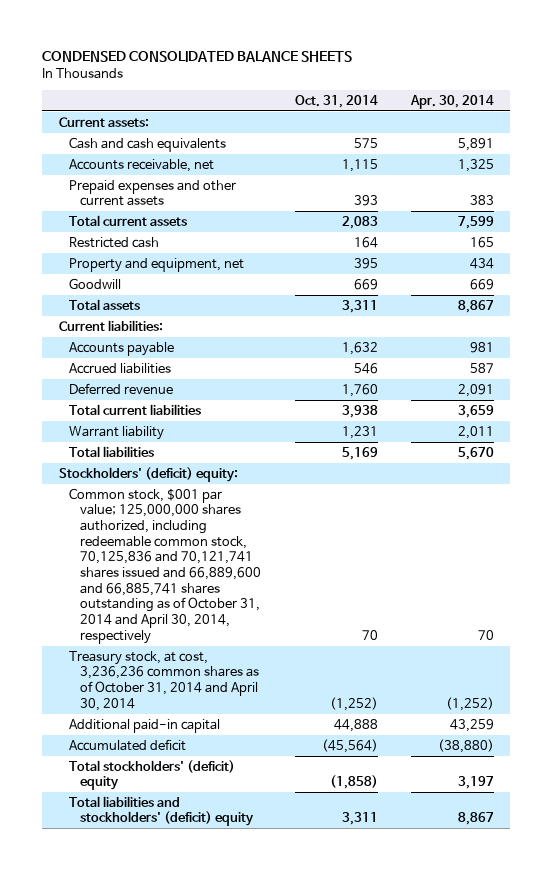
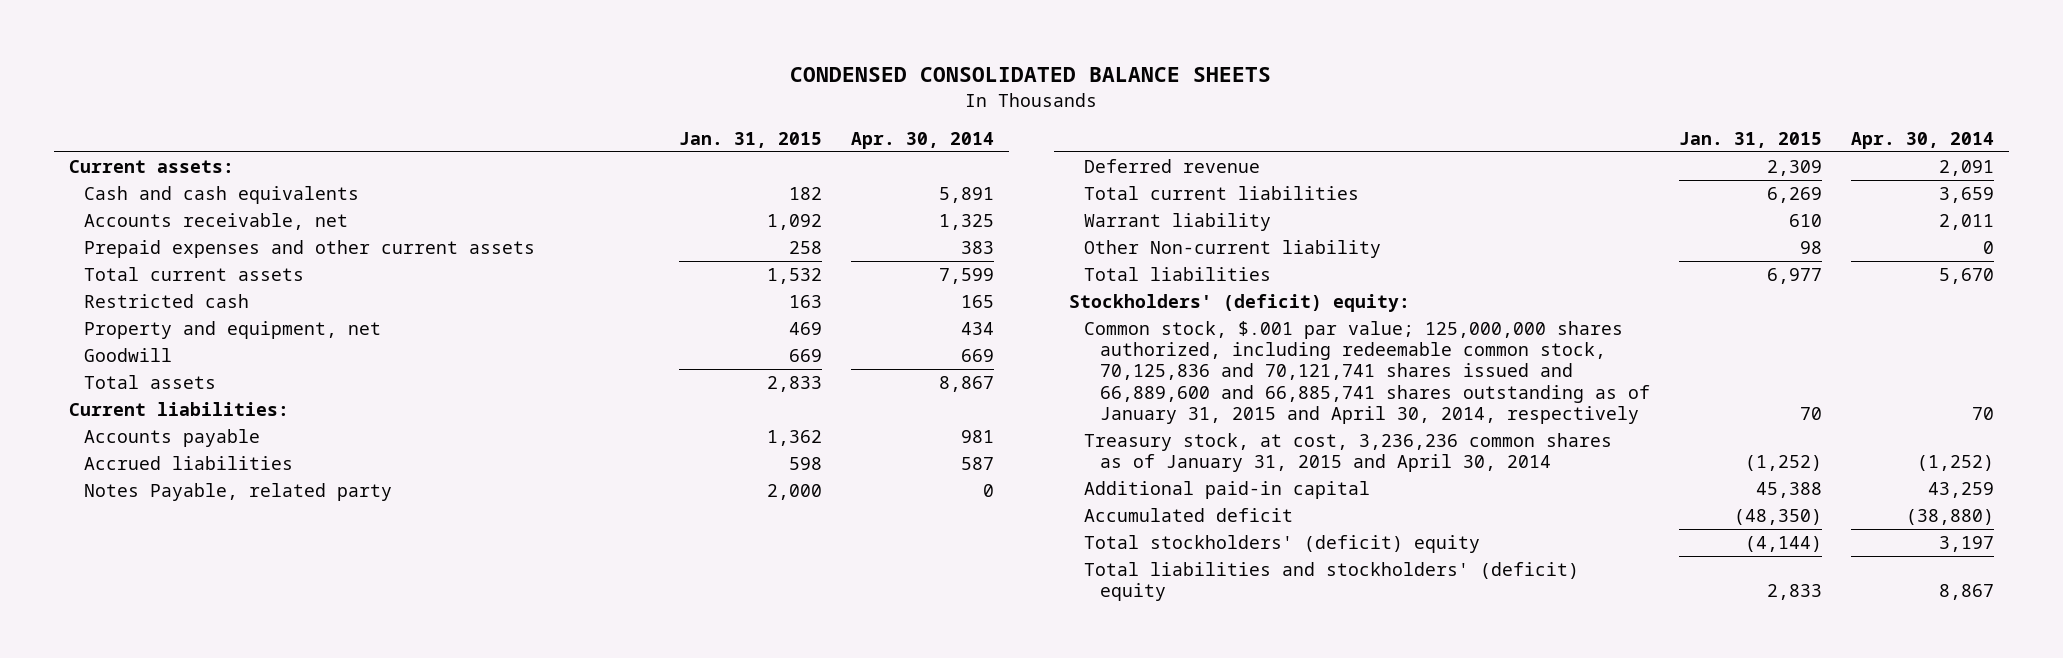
[294,94,378,108] Oct. 31, 2014 -> none
none -> [679,132,823,149] Jan. 31, 2015
none -> [84,482,393,501] Notes Payable, related party
none -> [1084,239,1382,258] Other Non-current liability
[69,487,262,644] Common stock, $001 par value; 125,000,000 shares authorized, including redeemable common stock, 70,125,836 and 70,121,741 shares issued and 66,889,600 and 66,885,741 shares outstanding as of October 31, 2014 and April 30, 2014, respectively -> [1084,320,1650,424] Common stock, $.001 par value; 125,000,000 shares authorized, including redeemable common stock, 70,125,836 and 70,121,741 shares issued and 66,889,600 and 66,885,741 shares outstanding as of January 31, 2015 and April 30, 2014, respectively
[69,650,260,711] Treasury stock, at cost, 3,236,236 common shares as of October 31, 2014 and April 30, 2014 -> [1084,432,1613,473] Treasury stock, at cost, 3,236,236 common shares as of January 31, 2015 and April 30, 2014

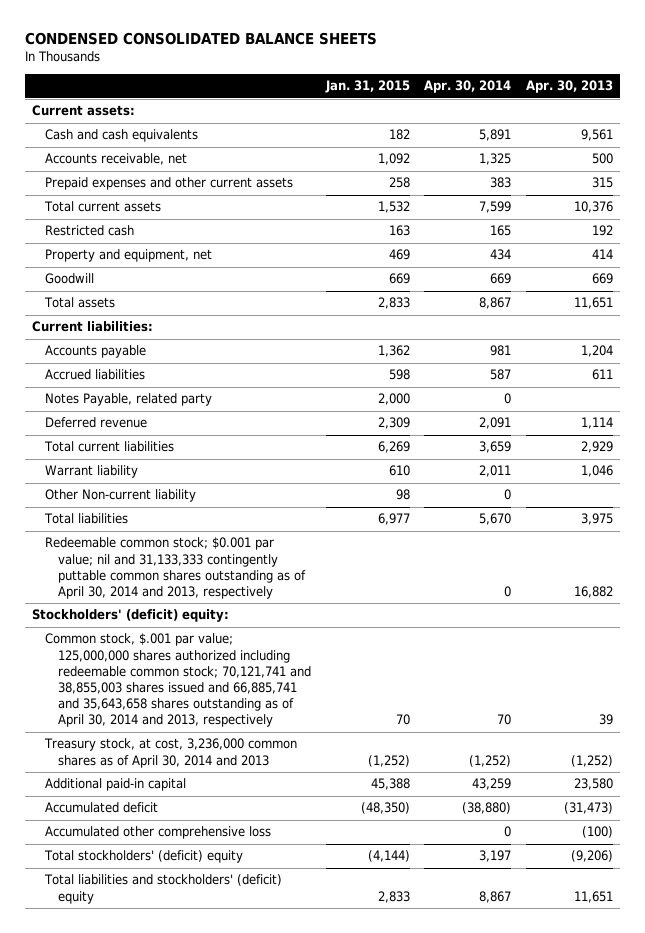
none -> [525,80,613,94] Apr. 30, 2013
none -> [44,537,306,600] Redeemable common stock; $0.001 par value; nil and 31,133,333 contingently puttable common shares outstanding as of April 30, 2014 and 2013, respectively
[1084,320,1650,424] Common stock, $.001 par value; 125,000,000 shares authorized, including redeemable common stock, 70,125,836 and 70,121,741 shares issued and 66,889,600 and 66,885,741 shares outstanding as of January 31, 2015 and April 30, 2014, respectively -> [44,633,311,728] Common stock, $.001 par value; 125,000,000 shares authorized including redeemable common stock; 70,121,741 and 38,855,003 shares issued and 66,885,741 and 35,643,658 shares outstanding as of April 30, 2014 and 2013, respectively
[1084,432,1613,473] Treasury stock, at cost, 3,236,236 common shares as of January 31, 2015 and April 30, 2014 -> [43,738,297,768] Treasury stock, at cost, 3,236,000 common shares as of April 30, 2014 and 2013
none -> [44,826,271,840] Accumulated other comprehensive loss

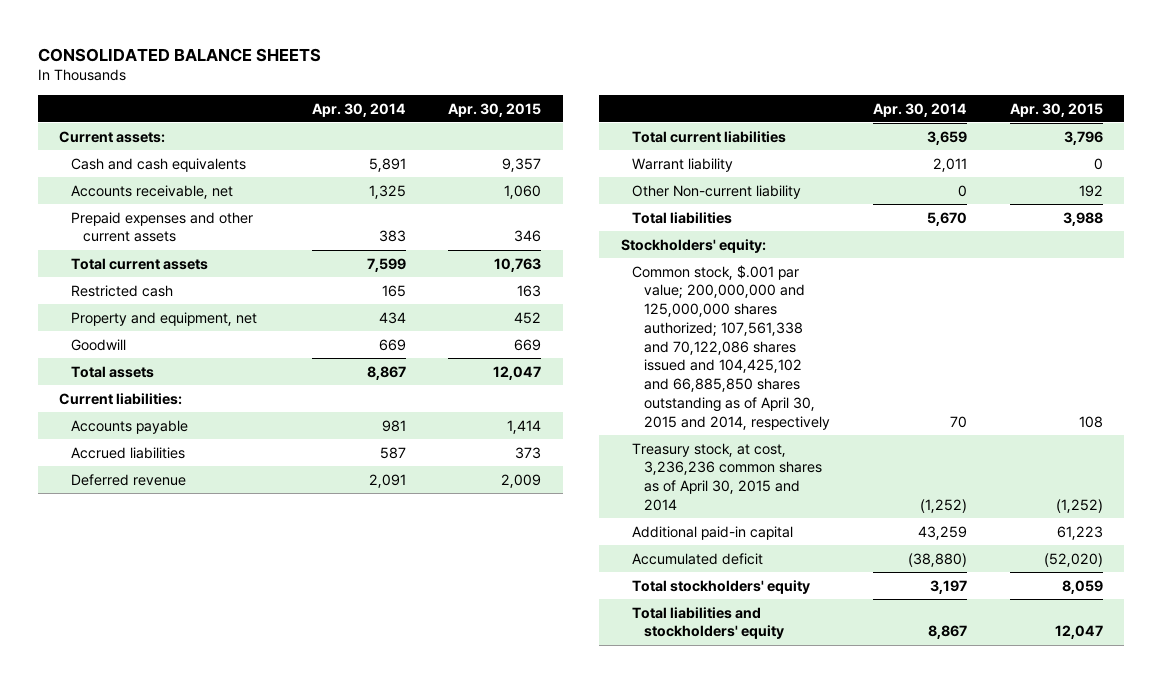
[24,32,377,46] CONDENSED CONSOLIDATED BALANCE SHEETS -> [37,47,321,62] CONSOLIDATED BALANCE SHEETS
[324,80,410,94] Jan. 31, 2015 -> none
[525,80,613,94] Apr. 30, 2013 -> none
none -> [448,102,542,117] Apr. 30, 2015
[44,393,212,407] Notes Payable, related party -> none
[44,537,306,600] Redeemable common stock; $0.001 par value; nil and 31,133,333 contingently puttable common shares outstanding as of April 30, 2014 and 2013, respectively -> none
[32,609,230,623] Stockholders' (deficit) equity: -> [620,238,766,253] Stockholders' equity:
[44,633,311,728] Common stock, $.001 par value; 125,000,000 shares authorized including redeemable common stock; 70,121,741 and 38,855,003 shares issued and 66,885,741 and 35,643,658 shares outstanding as of April 30, 2014 and 2013, respectively -> [632,264,831,430] Common stock, $.001 par value; 200,000,000 and 125,000,000 shares authorized; 107,561,338 and 70,122,086 shares issued and 104,425,102 and 66,885,850 shares outstanding as of April 30, 2015 and 2014, respectively
[43,738,297,768] Treasury stock, at cost, 3,236,000 common shares as of April 30, 2014 and 2013 -> [632,442,823,511] Treasury stock, at cost, 3,236,236 common shares as of April 30, 2015 and 2014
[44,826,271,840] Accumulated other comprehensive loss -> none
[43,850,243,864] Total stockholders' (deficit) equity -> [632,579,811,594] Total stockholders' equity
[43,874,282,904] Total liabilities and stockholders' (deficit) equity -> [632,606,785,640] Total liabilities and stockholders' equity

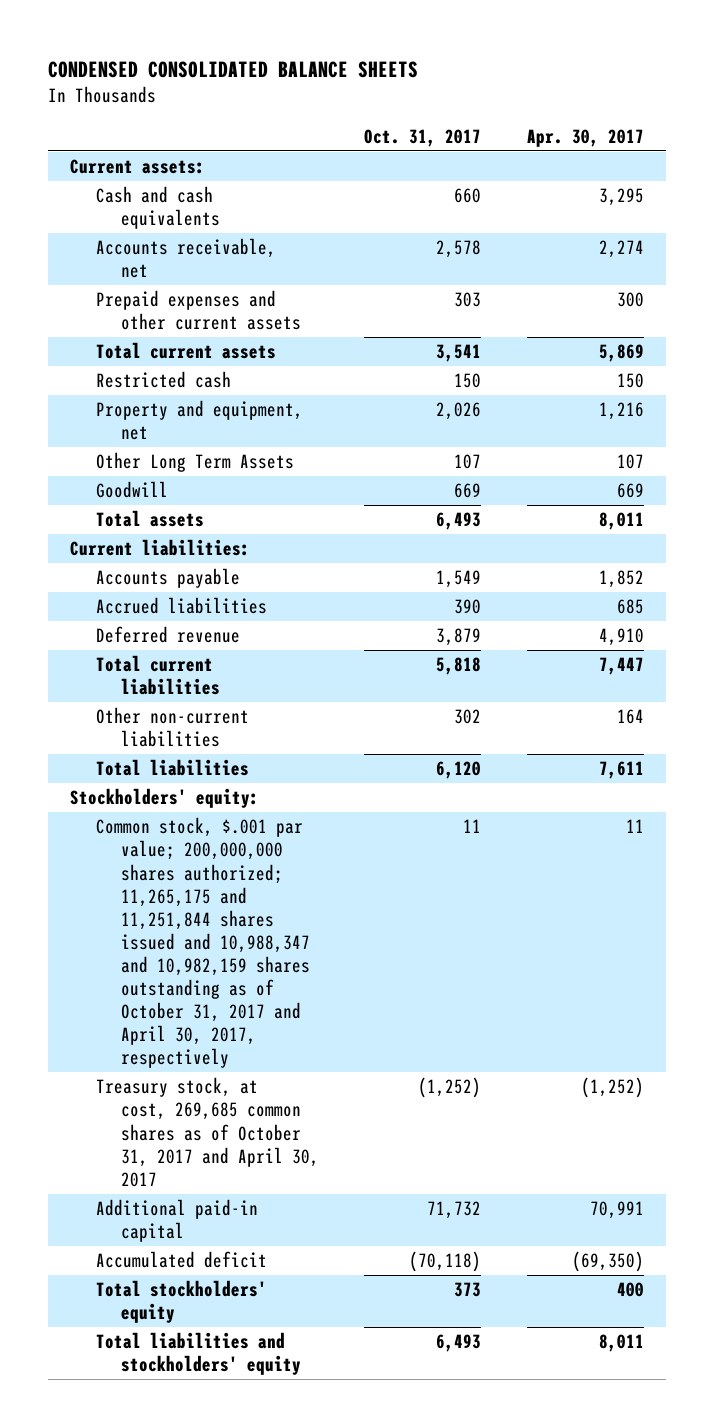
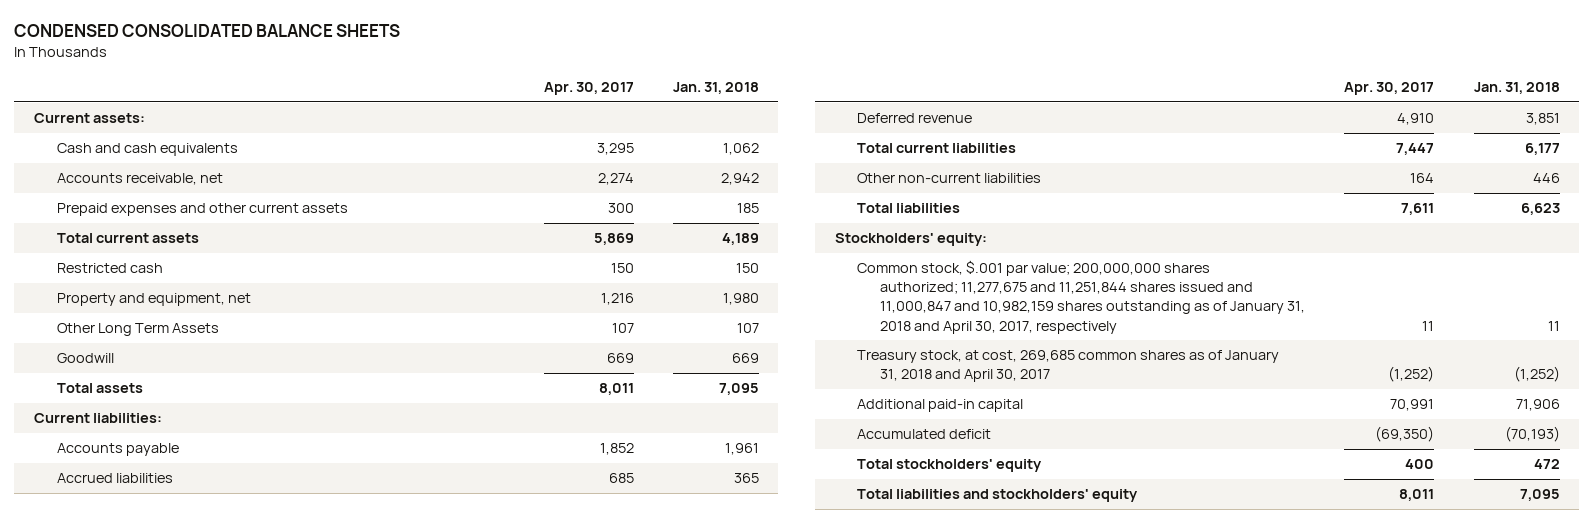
[364,128,482,147] Oct. 31, 2017 -> none
none -> [672,82,759,95] Jan. 31, 2018
[95,817,311,1069] Common stock, $.001 par value; 200,000,000 shares authorized; 11,265,175 and 11,251,844 shares issued and 10,988,347 and 10,982,159 shares outstanding as of October 31, 2017 and April 30, 2017, respectively -> [857,260,1306,334] Common stock, $.001 par value; 200,000,000 shares authorized; 11,277,675 and 11,251,844 shares issued and 11,000,847 and 10,982,159 shares outstanding as of January 31, 2018 and April 30, 2017, respectively
[95,1077,320,1187] Treasury stock, at cost, 269,685 common shares as of October 31, 2017 and April 30, 2017 -> [857,350,1280,383] Treasury stock, at cost, 269,685 common shares as of January 31, 2018 and April 30, 2017

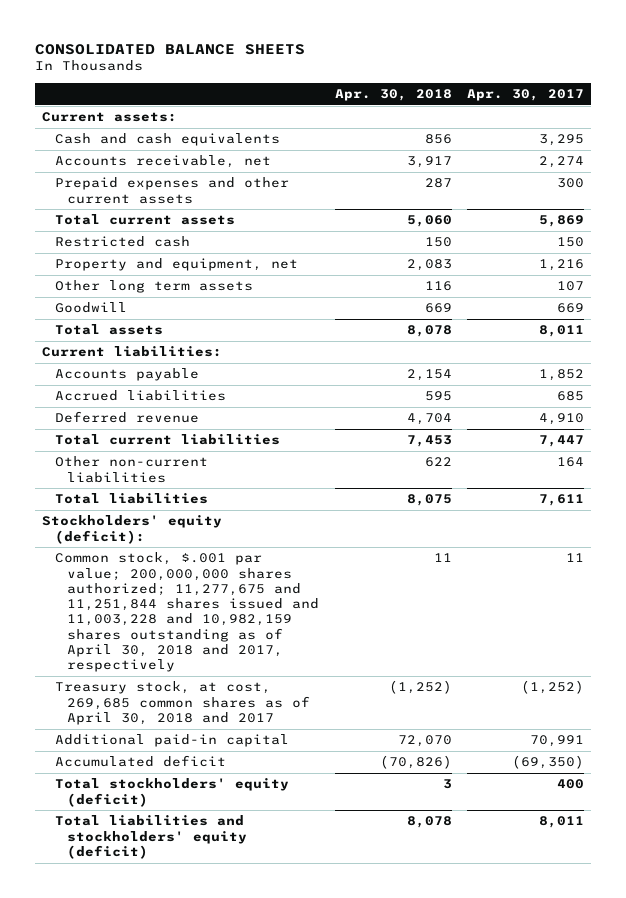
[14,24,401,38] CONDENSED CONSOLIDATED BALANCE SHEETS -> [34,43,305,55] CONSOLIDATED BALANCE SHEETS
[672,82,759,95] Jan. 31, 2018 -> none
none -> [334,88,452,101] Apr. 30, 2018
[56,323,219,337] Other Long Term Assets -> [54,280,253,294] Other long term assets
[834,233,987,247] Stockholders' equity: -> [42,515,223,544] Stockholders' equity (deficit):
[857,260,1306,334] Common stock, $.001 par value; 200,000,000 shares authorized; 11,277,675 and 11,251,844 shares issued and 11,000,847 and 10,982,159 shares outstanding as of January 31, 2018 and April 30, 2017, respectively -> [54,552,320,673] Common stock, $.001 par value; 200,000,000 shares authorized; 11,277,675 and 11,251,844 shares issued and 11,003,228 and 10,982,159 shares outstanding as of April 30, 2018 and 2017, respectively
[857,350,1280,383] Treasury stock, at cost, 269,685 common shares as of January 31, 2018 and April 30, 2017 -> [54,681,311,725] Treasury stock, at cost, 269,685 common shares as of April 30, 2018 and 2017
[857,459,1043,473] Total stockholders' equity -> [54,778,289,807] Total stockholders' equity (deficit)
[857,489,1139,503] Total liabilities and stockholders' equity -> [54,815,248,859] Total liabilities and stockholders' equity (deficit)

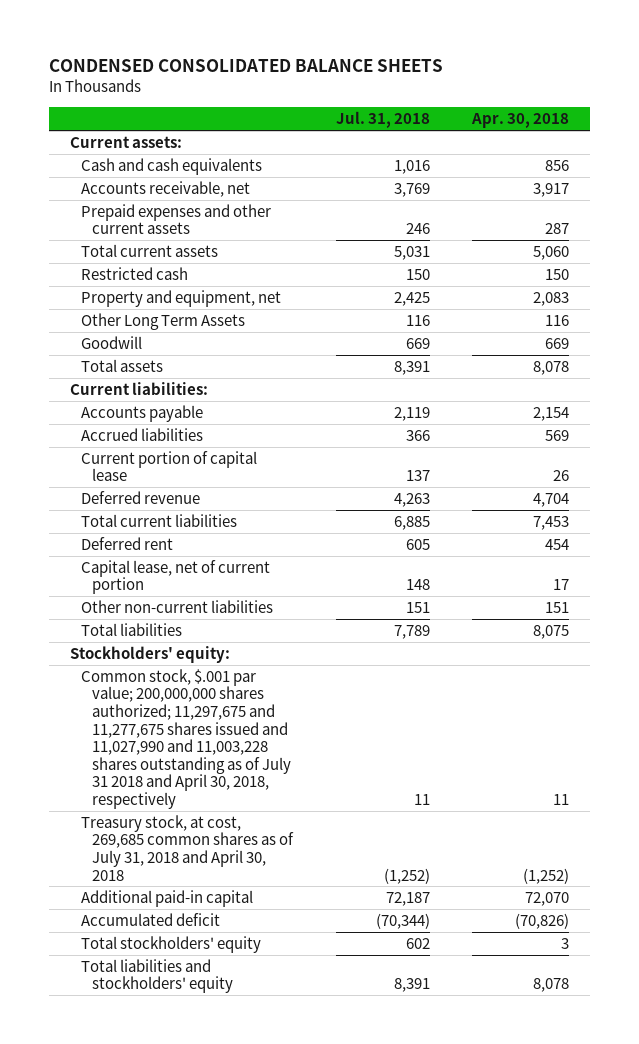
[34,43,305,55] CONSOLIDATED BALANCE SHEETS -> [49,59,444,73] CONDENSED CONSOLIDATED BALANCE SHEETS
[466,88,584,101] Apr. 30, 2017 -> none
none -> [335,111,430,129] Jul. 31, 2018
[54,280,253,294] Other long term assets -> [81,312,246,330] Other Long Term Assets
[424,391,452,402] 595 -> [544,429,569,441] 569
none -> [81,450,258,482] Current portion of capital lease
none -> [81,536,174,550] Deferred rent
none -> [81,559,271,595] Capital lease, net of current portion
[424,457,452,468] 622 -> [544,601,569,613] 151
[42,515,223,544] Stockholders' equity (deficit): -> [70,645,231,663] Stockholders' equity:
[54,552,320,673] Common stock, $.001 par value; 200,000,000 shares authorized; 11,277,675 and 11,251,844 shares issued and 11,003,228 and 10,982,159 shares outstanding as of April 30, 2018 and 2017, respectively -> [81,668,292,809] Common stock, $.001 par value; 200,000,000 shares authorized; 11,297,675 and 11,277,675 shares issued and 11,027,990 and 11,003,228 shares outstanding as of July 31 2018 and April 30, 2018, respectively
[54,681,311,725] Treasury stock, at cost, 269,685 common shares as of April 30, 2018 and 2017 -> [81,814,295,881] Treasury stock, at cost, 269,685 common shares as of July 31, 2018 and April 30, 2018
[54,778,289,807] Total stockholders' equity (deficit) -> [81,935,262,953] Total stockholders' equity
[54,815,248,859] Total liabilities and stockholders' equity (deficit) -> [81,958,234,994] Total liabilities and stockholders' equity

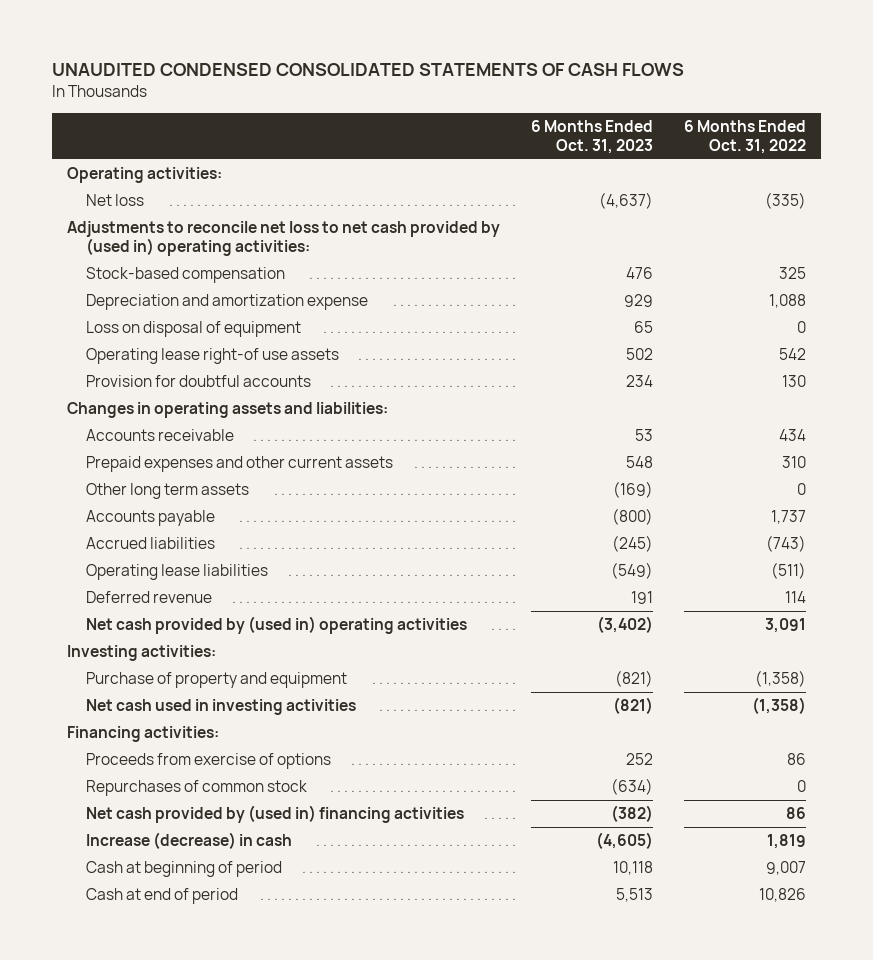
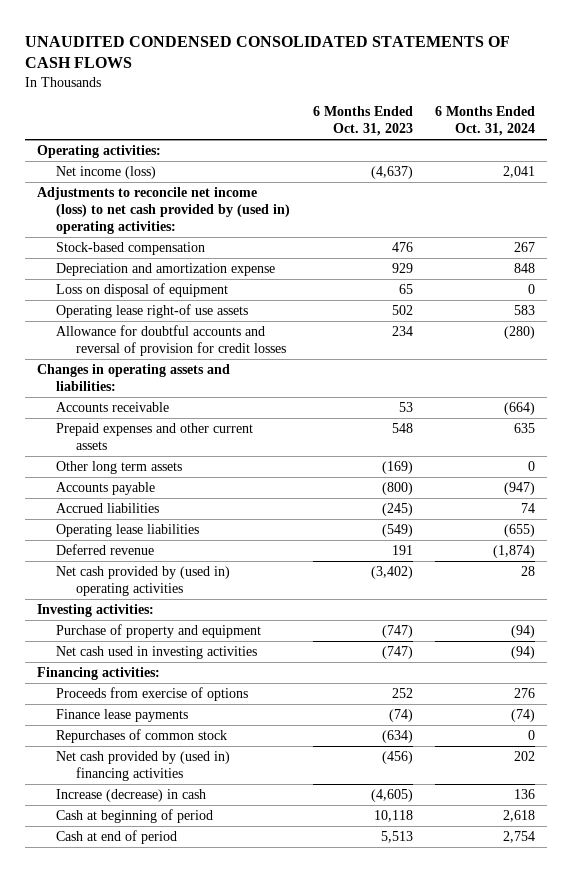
[683,120,806,155] 6 Months Ended Oct. 31, 2022 -> none
none -> [435,105,536,137] 6 Months Ended Oct. 31, 2024
[85,194,144,207] Net loss -> [56,166,157,180] Net income (loss)
[67,221,501,257] Adjustments to reconcile net loss to net cash provided by (used in) operating activities: -> [36,187,291,235] Adjustments to reconcile net income (loss) to net cash provided by (used in) operating activities:
[85,375,311,388] Provision for doubtful accounts -> [56,325,287,357] Allowance for doubtful accounts and reversal of provision for credit losses
[615,670,654,688] (821) -> [381,625,413,639] (747)
[613,697,654,715] (821) -> [381,646,413,660] (747)
none -> [56,709,189,723] Finance lease payments
[611,805,654,823] (382) -> [381,751,413,765] (456)

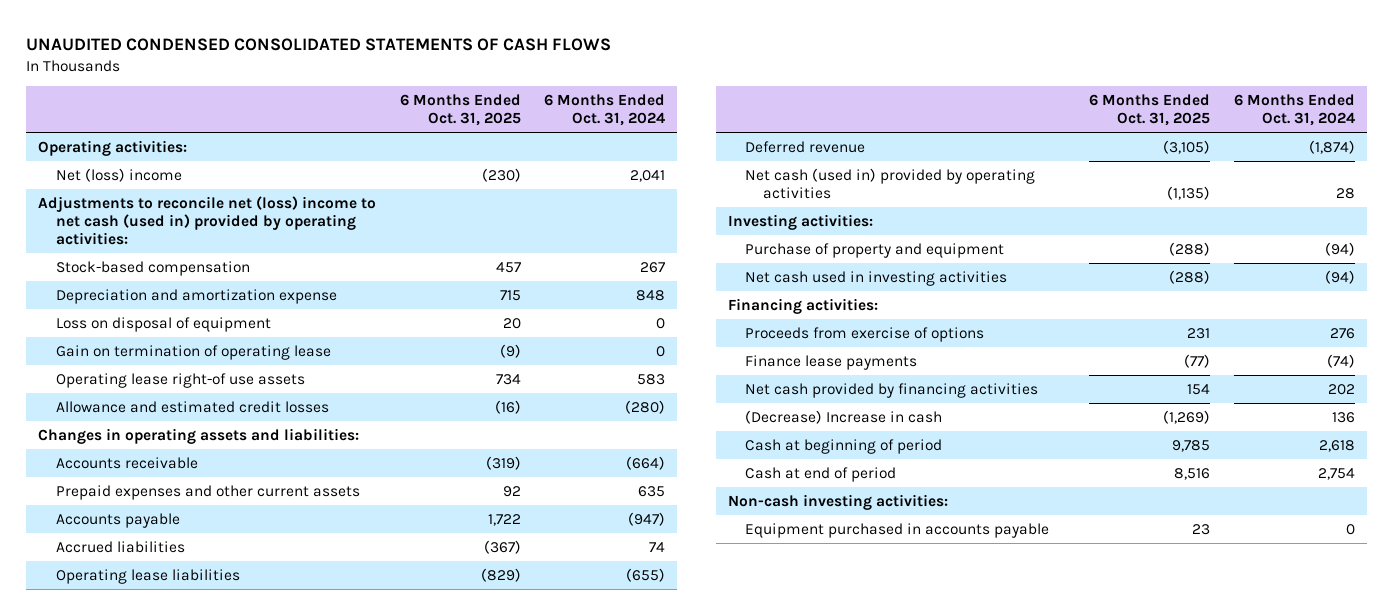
[312,105,413,137] 6 Months Ended Oct. 31, 2023 -> none
none -> [399,94,521,127] 6 Months Ended Oct. 31, 2025
[56,166,157,180] Net income (loss) -> [55,167,182,182] Net (loss) income
[36,187,291,235] Adjustments to reconcile net income (loss) to net cash provided by (used in) operating activities: -> [38,195,377,246] Adjustments to reconcile net (loss) income to net cash (used in) provided by operating activities:
none -> [55,344,331,360] Gain on termination of operating lease
[56,325,287,357] Allowance for doubtful accounts and reversal of provision for credit losses -> [55,400,329,413] Allowance and estimated credit losses
[56,461,183,475] Other long term assets -> none
[56,566,231,597] Net cash provided by (used in) operating activities -> [745,167,1036,199] Net cash (used in) provided by operating activities
[56,729,228,744] Repurchases of common stock -> none
[56,751,231,782] Net cash provided by (used in) financing activities -> [745,382,1039,398] Net cash provided by financing activities
[56,789,207,803] Increase (decrease) in cash -> [745,409,943,424] (Decrease) Increase in cash
none -> [727,493,948,510] Non-cash investing activities:
none -> [745,522,1050,538] Equipment purchased in accounts payable

